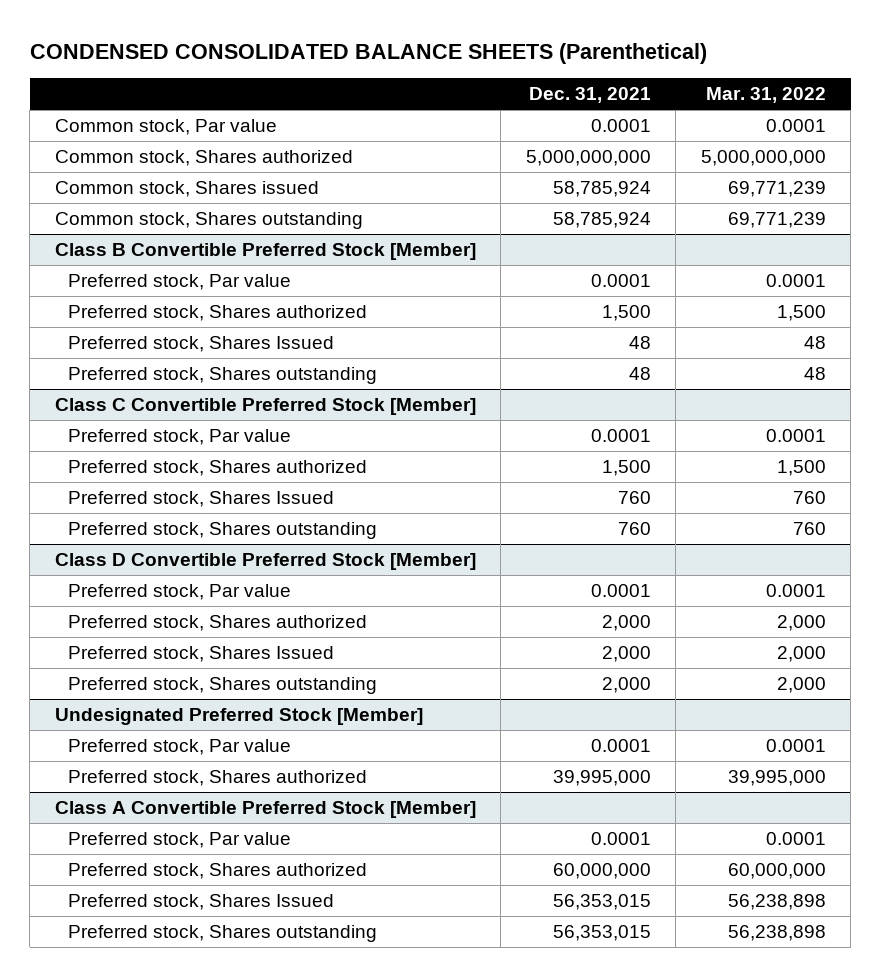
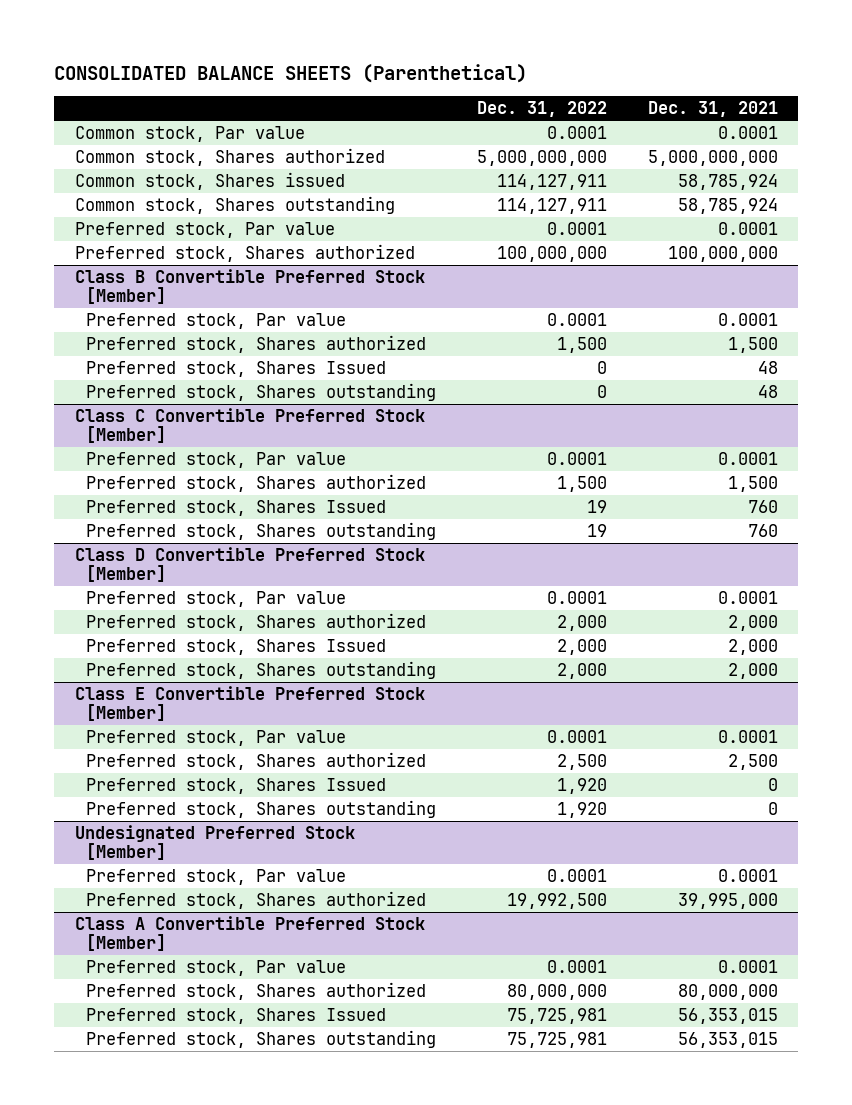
[29,42,707,64] CONDENSED CONSOLIDATED BALANCE SHEETS (Parenthetical) -> [54,63,528,83] CONSOLIDATED BALANCE SHEETS (Parenthetical)
[705,86,826,103] Mar. 31, 2022 -> none
none -> [476,100,607,117] Dec. 31, 2022
none -> [74,222,335,239] Preferred stock, Par value
none -> [74,244,415,263] Preferred stock, Shares authorized
none -> [74,686,425,721] Class E Convertible Preferred Stock [Member]
none -> [86,730,347,747] Preferred stock, Par value
none -> [86,752,427,771] Preferred stock, Shares authorized
none -> [86,778,387,795] Preferred stock, Shares Issued
none -> [86,800,437,819] Preferred stock, Shares outstanding
[552,863,651,880] 60,000,000 -> [677,984,778,1001] 80,000,000

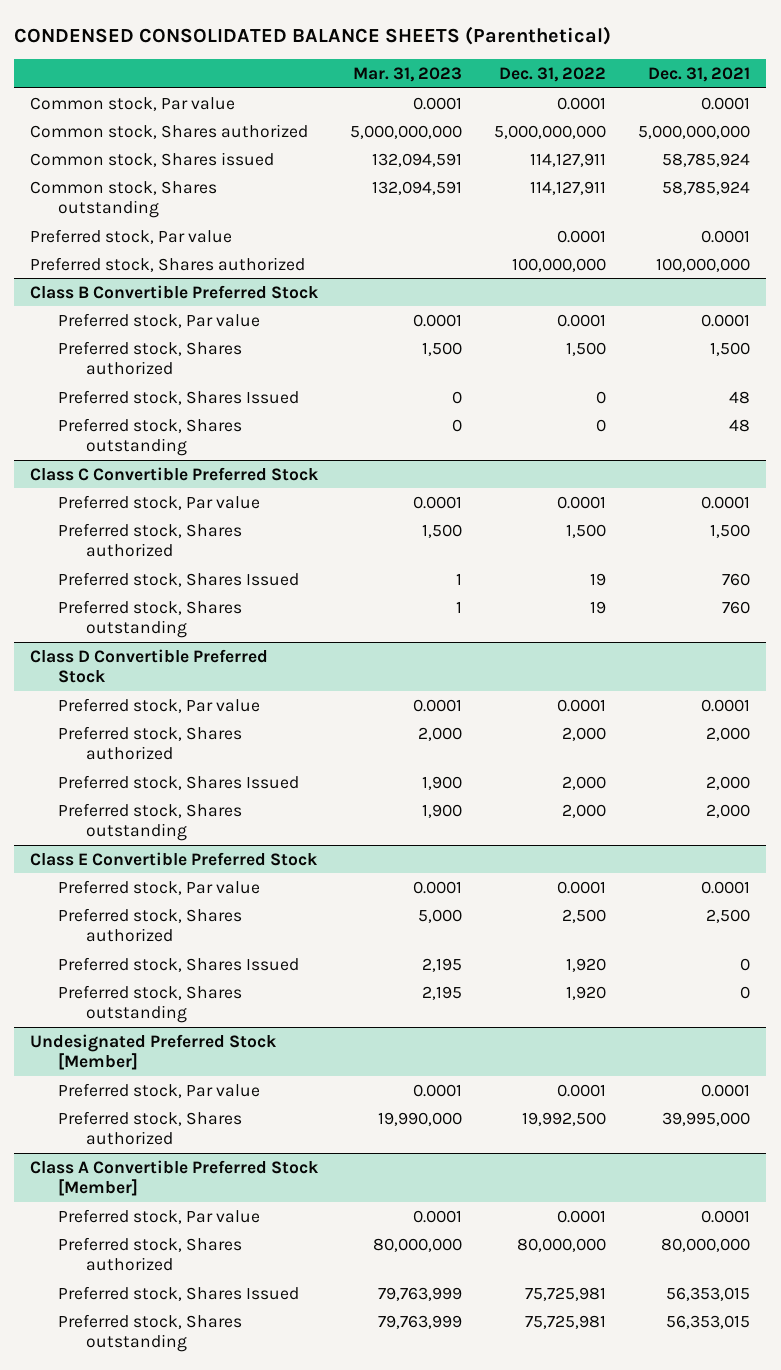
[54,63,528,83] CONSOLIDATED BALANCE SHEETS (Parenthetical) -> [14,25,612,45] CONDENSED CONSOLIDATED BALANCE SHEETS (Parenthetical)
none -> [353,66,463,82] Mar. 31, 2023
[74,269,425,304] Class B Convertible Preferred Stock [Member] -> [30,284,320,299] Class B Convertible Preferred Stock
[74,408,425,443] Class C Convertible Preferred Stock [Member] -> [30,466,320,481] Class C Convertible Preferred Stock
[74,547,425,582] Class D Convertible Preferred Stock [Member] -> [30,648,269,684] Class D Convertible Preferred Stock
[74,686,425,721] Class E Convertible Preferred Stock [Member] -> [30,851,319,866] Class E Convertible Preferred Stock

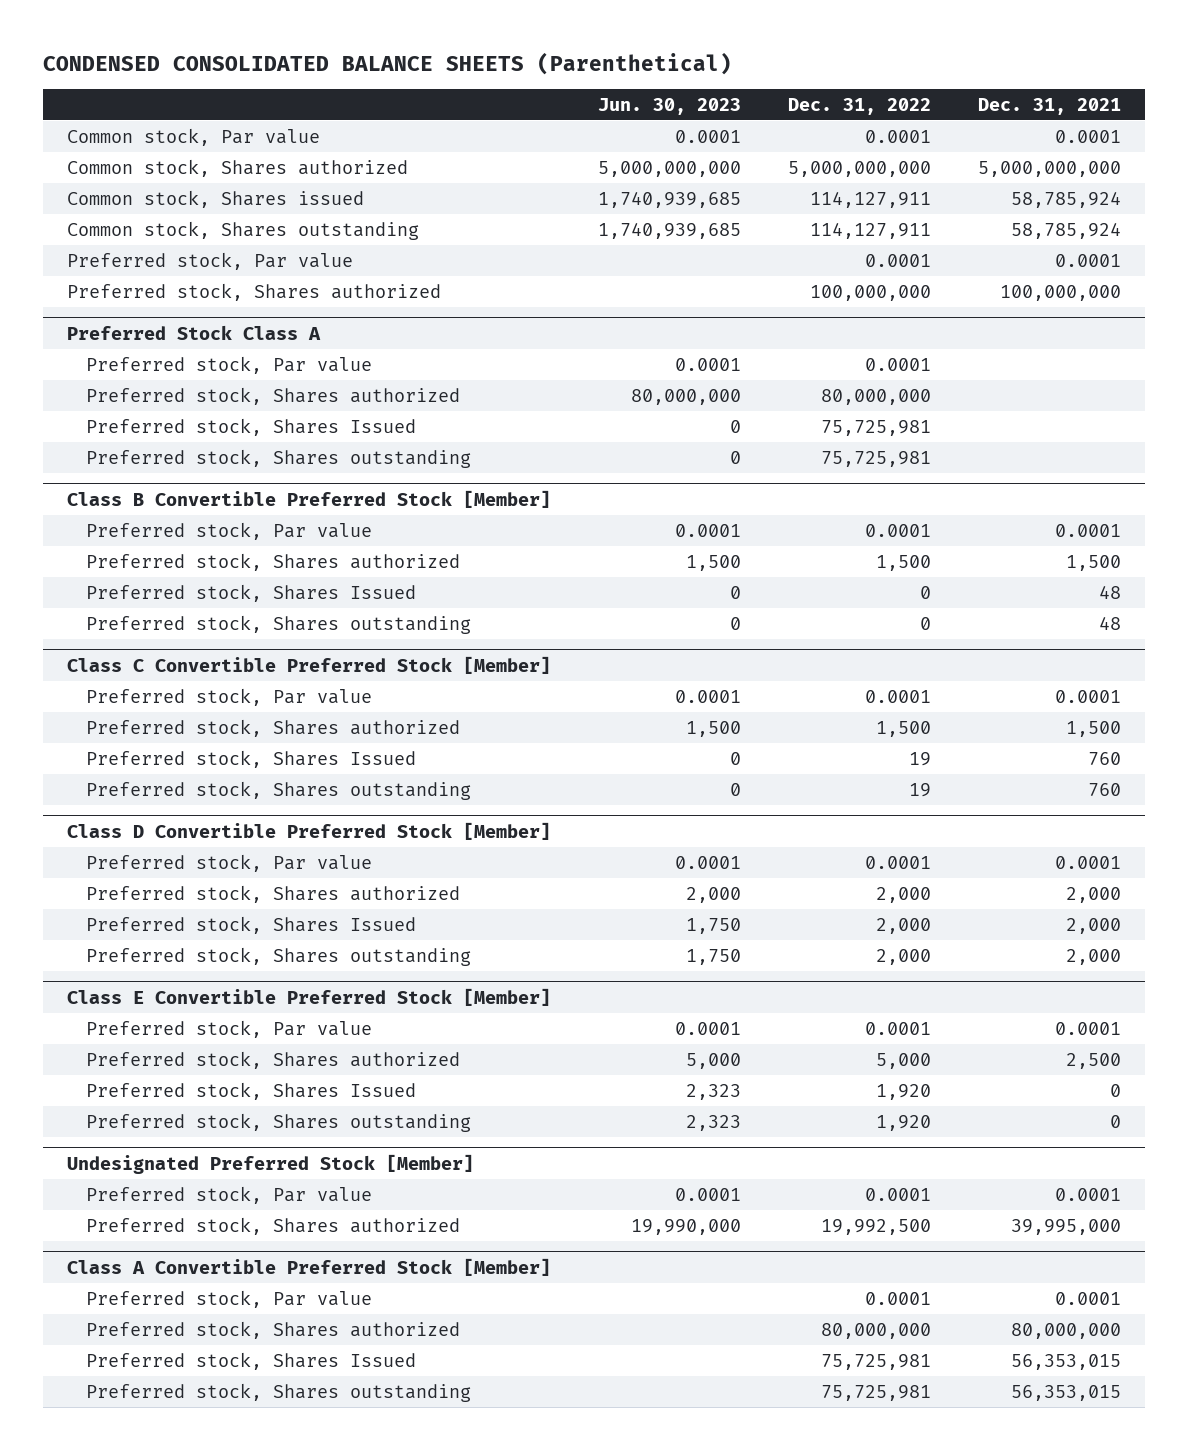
[353,66,463,82] Mar. 31, 2023 -> none
none -> [597,97,741,115] Jun. 30, 2023
none -> [66,324,321,340] Preferred Stock Class A
none -> [85,355,372,374] Preferred stock, Par value
none -> [85,386,460,405] Preferred stock, Shares authorized
none -> [85,417,416,436] Preferred stock, Shares Issued
none -> [85,448,471,468] Preferred stock, Shares outstanding
[30,284,320,299] Class B Convertible Preferred Stock -> [66,489,551,508] Class B Convertible Preferred Stock [Member]
[30,466,320,481] Class C Convertible Preferred Stock -> [66,655,551,674] Class C Convertible Preferred Stock [Member]
[30,648,269,684] Class D Convertible Preferred Stock -> [66,821,551,840] Class D Convertible Preferred Stock [Member]
[30,851,319,866] Class E Convertible Preferred Stock -> [66,987,551,1006] Class E Convertible Preferred Stock [Member]
[562,908,607,923] 2,500 -> [876,1052,932,1069] 5,000

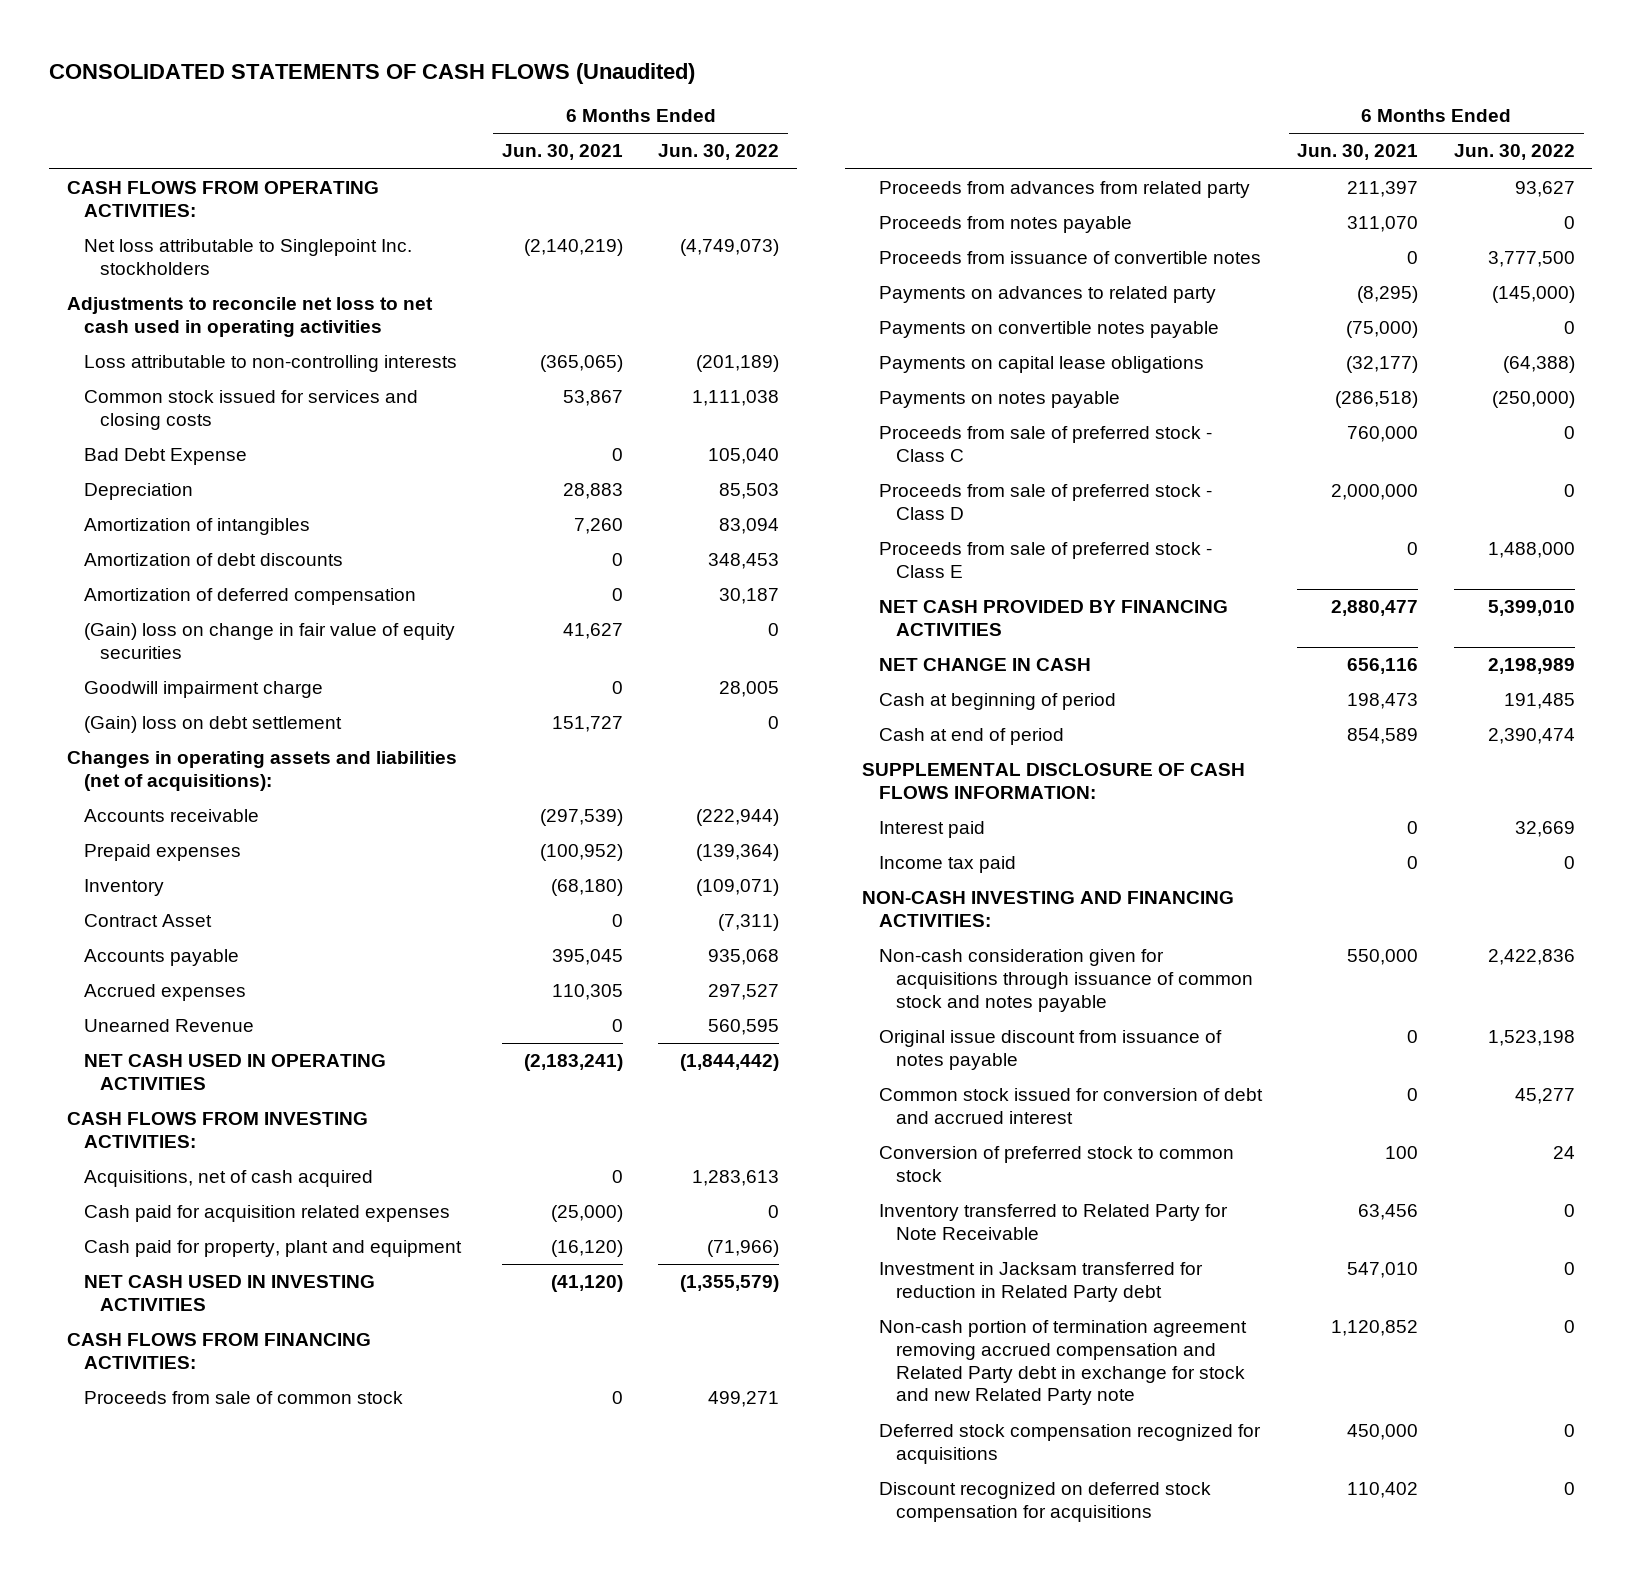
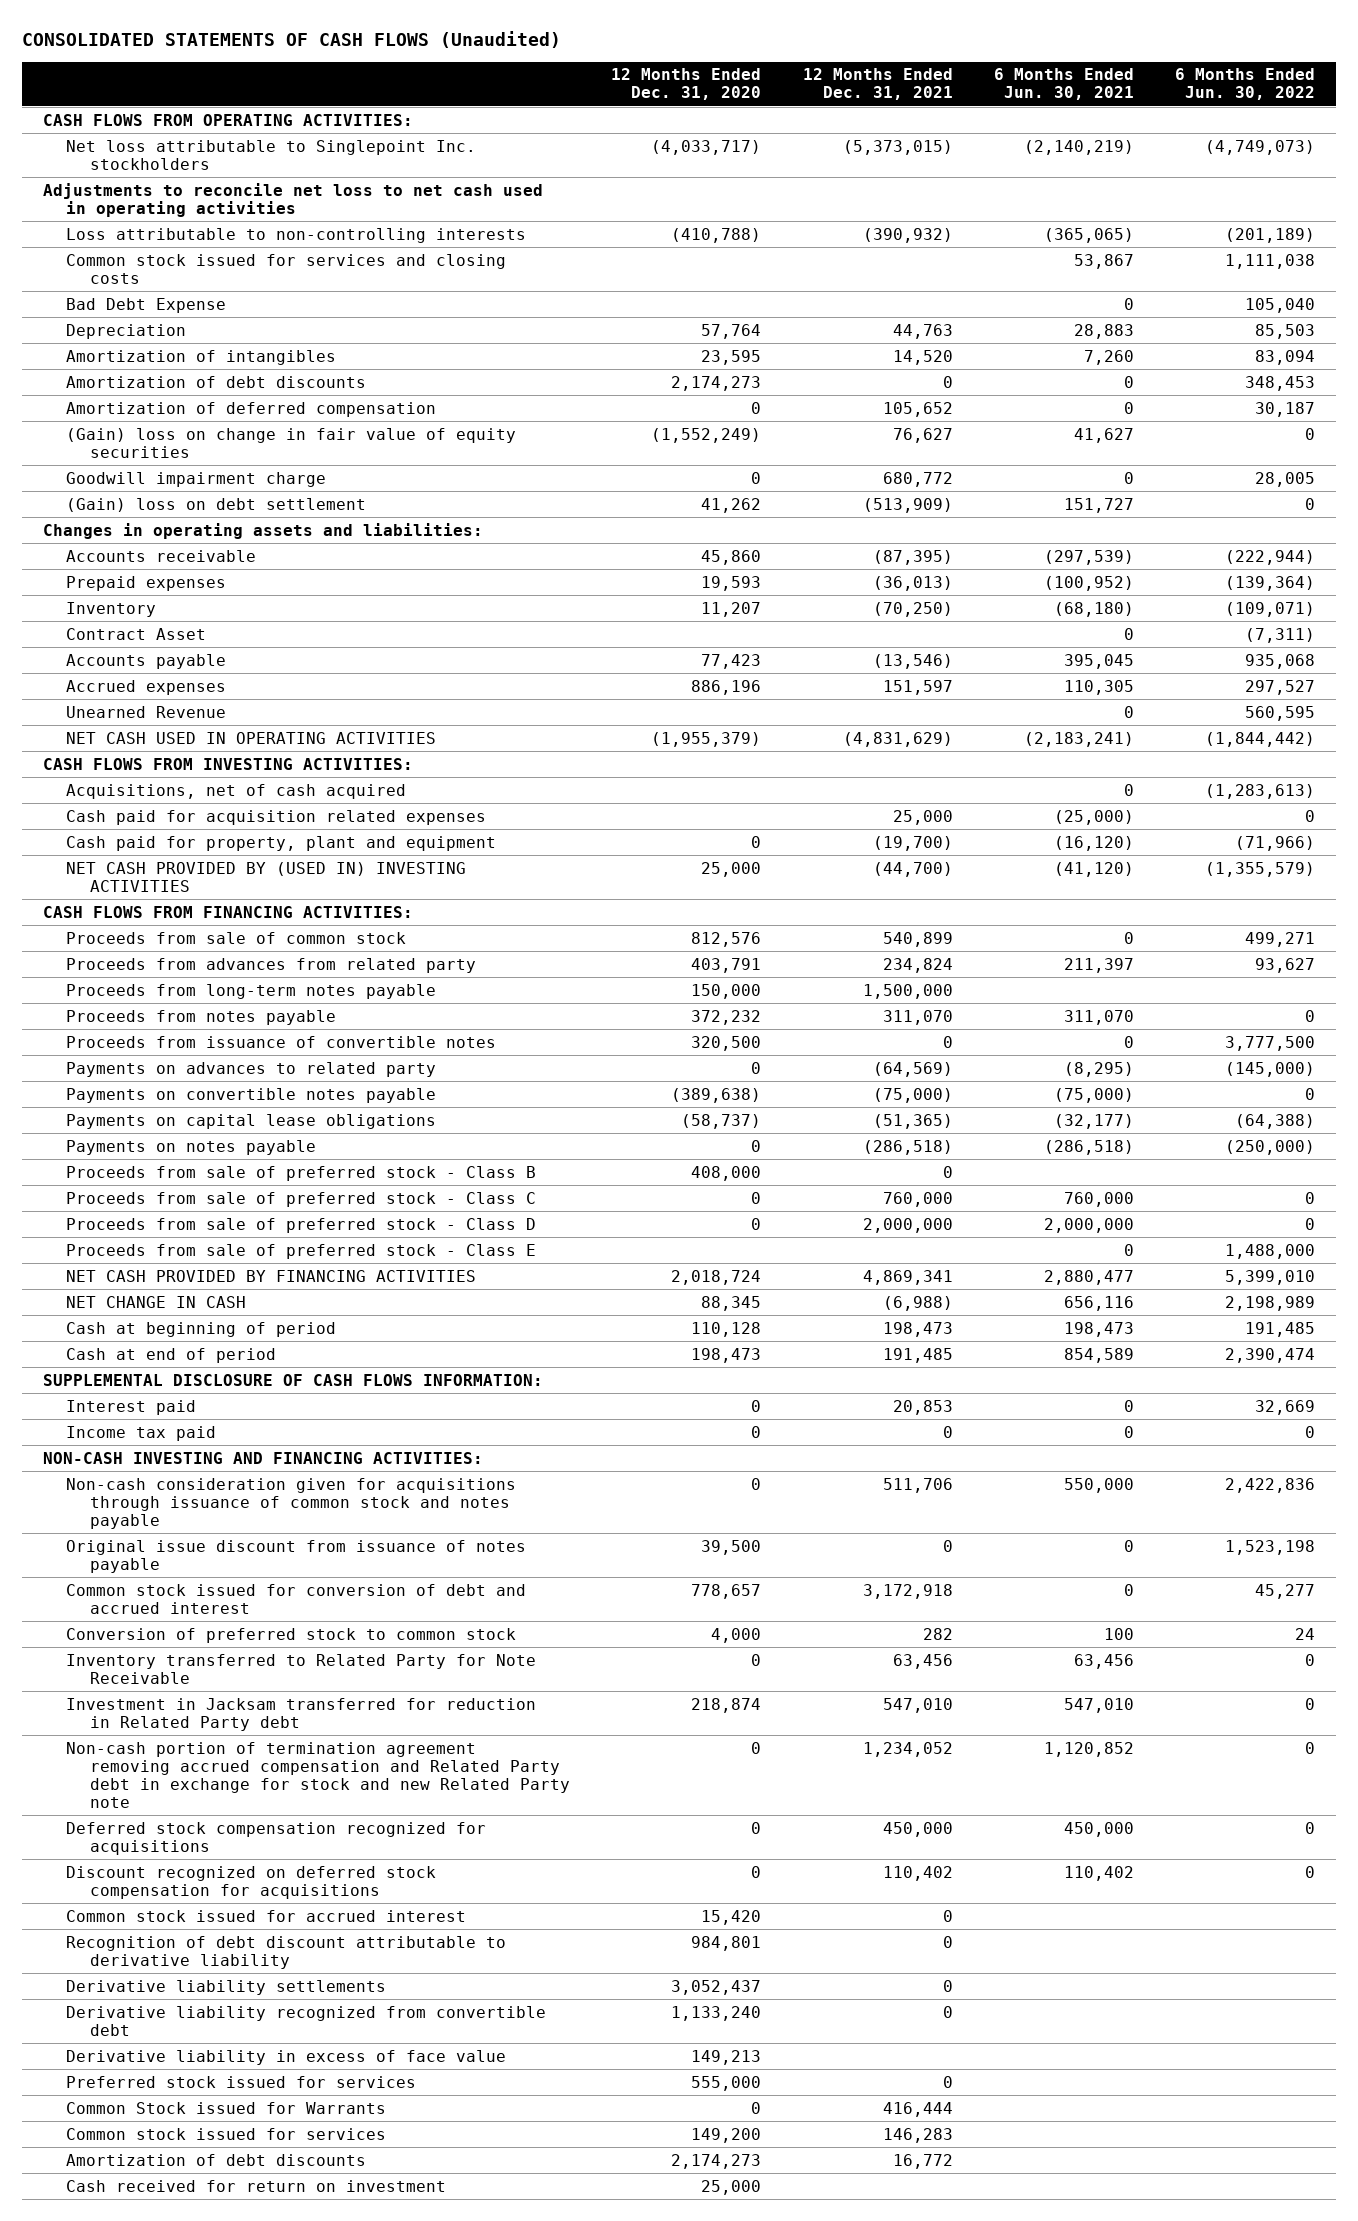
none -> [611,68,762,101] 12 Months Ended Dec. 31, 2020
none -> [802,68,953,101] 12 Months Ended Dec. 31, 2021
[66,751,457,792] Changes in operating assets and liabilities (net of acquisitions): -> [42,522,483,539] Changes in operating assets and liabilities:
[692,1170,780,1187] 1,283,613 -> [1205,783,1316,799] (1,283,613)
[83,1275,375,1312] NET CASH USED IN INVESTING ACTIVITIES -> [66,861,467,892] NET CASH PROVIDED BY (USED IN) INVESTING ACTIVITIES
none -> [66,983,437,999] Proceeds from long-term notes payable
none -> [66,1165,537,1181] Proceeds from sale of preferred stock - Class B
none -> [66,1909,467,1922] Common stock issued for accrued interest
none -> [66,1935,507,1969] Recognition of debt discount attributable to derivative liability
none -> [66,1979,387,1995] Derivative liability settlements
none -> [66,2005,547,2036] Derivative liability recognized from convertible debt
none -> [66,2049,507,2065] Derivative liability in excess of face value
none -> [66,2075,417,2088] Preferred stock issued for services
none -> [66,2101,387,2114] Common Stock issued for Warrants
none -> [66,2127,387,2140] Common stock issued for services
none -> [66,2153,367,2166] Amortization of debt discounts
none -> [66,2179,447,2192] Cash received for return on investment

